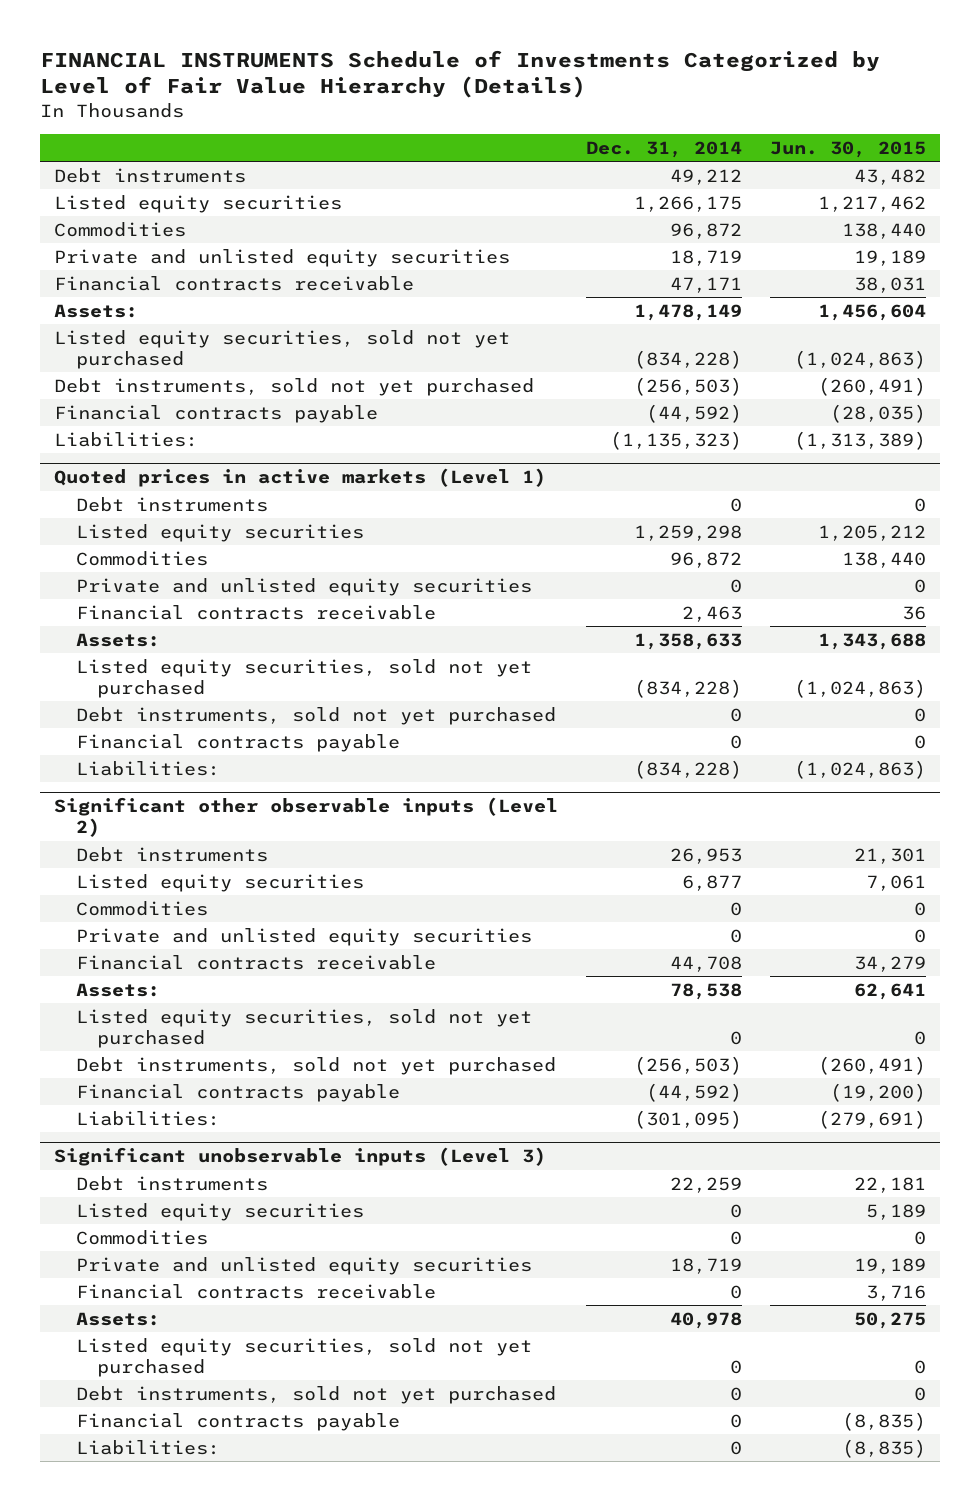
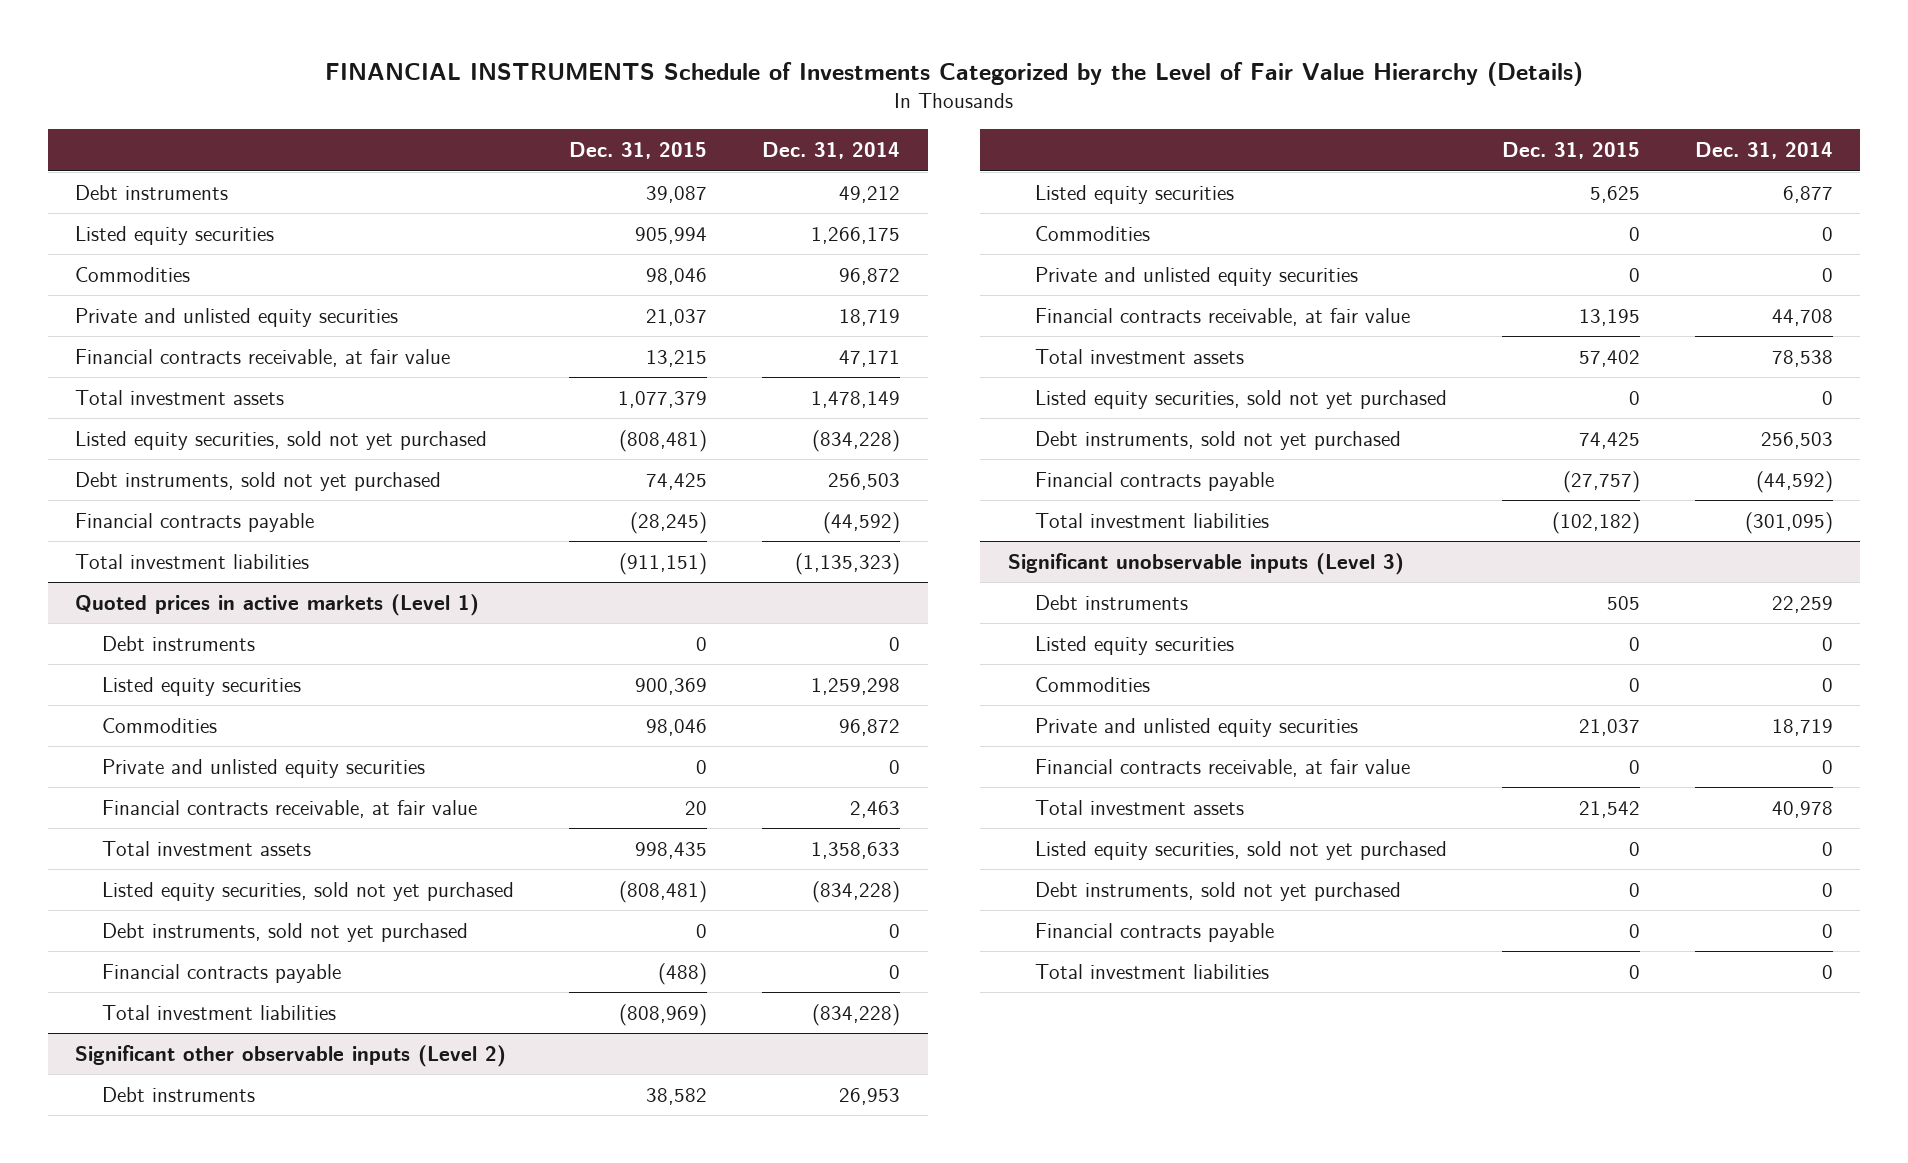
[39,49,880,99] FINANCIAL INSTRUMENTS Schedule of Investments Categorized by Level of Fair Value Hierarchy (Details) -> [325,62,1584,87] FINANCIAL INSTRUMENTS Schedule of Investments Categorized by the Level of Fair Value Hierarchy (Details)
[770,140,927,158] Jun. 30, 2015 -> none
none -> [569,142,708,160] Dec. 31, 2015
[53,275,414,291] Financial contracts receivable -> [75,348,451,367] Financial contracts receivable, at fair value
[53,303,138,318] Assets: -> [75,389,285,405] Total investment assets
[633,376,742,396] (256,503) -> [828,472,901,490] 256,503
[53,431,198,447] Liabilities: -> [75,553,310,569] Total investment liabilities
[75,604,436,620] Financial contracts receivable -> [102,799,478,818] Financial contracts receivable, at fair value
[75,632,160,647] Assets: -> [102,840,312,856] Total investment assets
[75,760,220,776] Liabilities: -> [102,1004,337,1020] Total investment liabilities
[75,954,436,970] Financial contracts receivable -> [1034,307,1410,326] Financial contracts receivable, at fair value
[75,982,160,997] Assets: -> [1034,348,1244,364] Total investment assets
[633,1055,742,1075] (256,503) -> [1760,431,1833,449] 256,503
[75,1110,220,1126] Liabilities: -> [1034,512,1269,528] Total investment liabilities
[75,1283,436,1299] Financial contracts receivable -> [1034,758,1410,777] Financial contracts receivable, at fair value
[75,1311,160,1326] Assets: -> [1034,799,1244,815] Total investment assets
[75,1439,220,1455] Liabilities: -> [1034,963,1269,979] Total investment liabilities

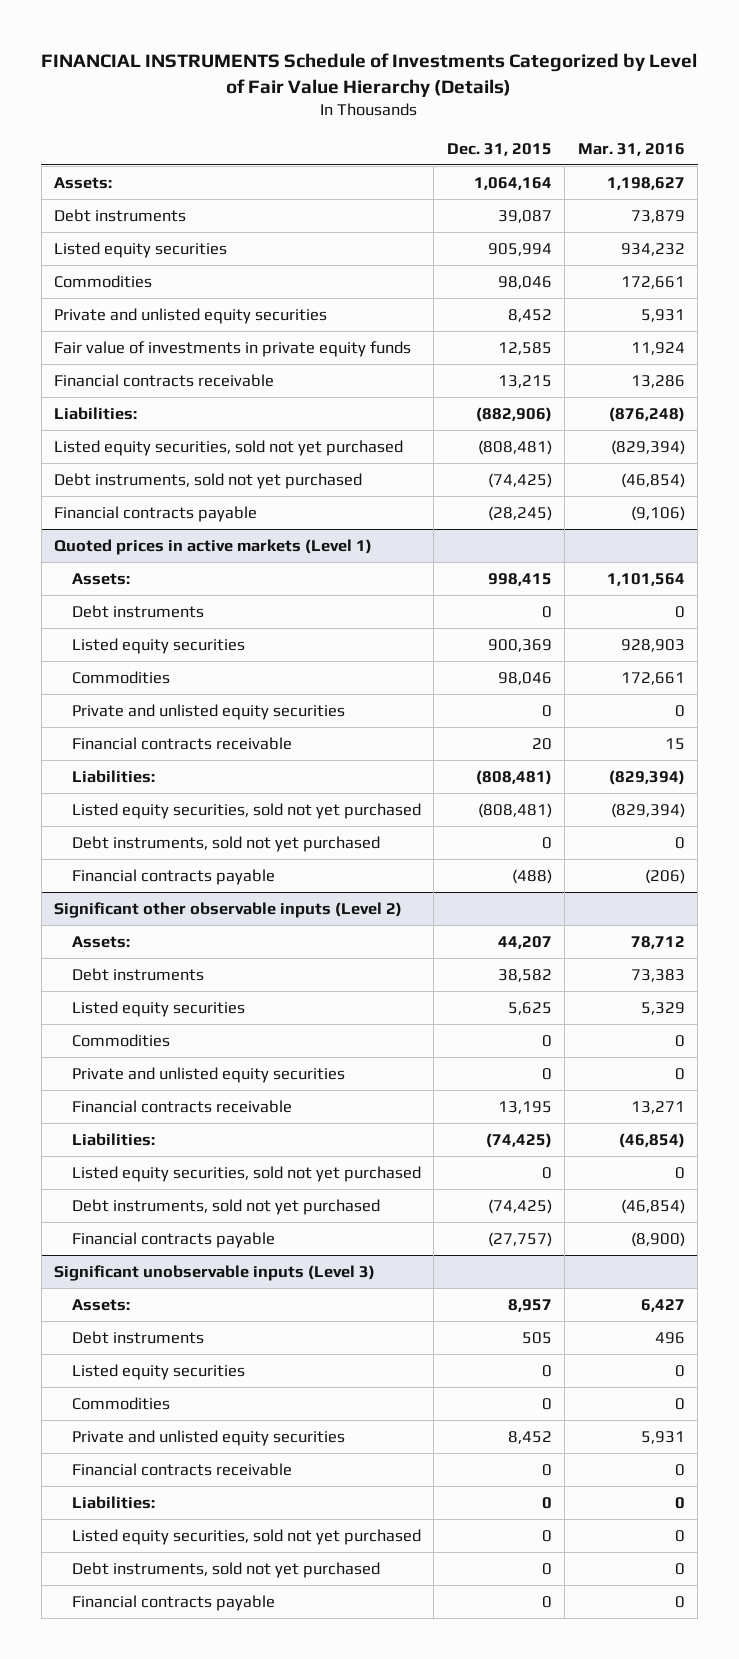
[325,62,1584,87] FINANCIAL INSTRUMENTS Schedule of Investments Categorized by the Level of Fair Value Hierarchy (Details) -> [41,53,698,97] FINANCIAL INSTRUMENTS Schedule of Investments Categorized by Level of Fair Value Hierarchy (Details)
[762,142,901,160] Dec. 31, 2014 -> none
none -> [577,142,685,156] Mar. 31, 2016
none -> [54,176,113,189] Assets:
[75,389,285,405] Total investment assets -> none
[646,308,708,326] 21,037 -> [507,308,552,322] 8,452
none -> [54,340,412,357] Fair value of investments in private equity funds
[75,348,451,367] Financial contracts receivable, at fair value -> [54,373,275,387] Financial contracts receivable
none -> [54,406,138,420] Liabilities:
[646,472,708,490] 74,425 -> [487,472,552,488] (74,425)
[75,553,310,569] Total investment liabilities -> none
none -> [72,572,131,585] Assets:
[102,840,312,856] Total investment assets -> none
[102,799,478,818] Financial contracts receivable, at fair value -> [72,736,293,750] Financial contracts receivable
none -> [72,769,156,783] Liabilities:
[102,1004,337,1020] Total investment liabilities -> none
none -> [72,935,131,948] Assets:
[1034,348,1244,364] Total investment assets -> none
[1034,307,1410,326] Financial contracts receivable, at fair value -> [72,1099,293,1113] Financial contracts receivable
none -> [72,1132,156,1146] Liabilities:
[1578,431,1640,449] 74,425 -> [487,1198,552,1214] (74,425)
[1034,512,1269,528] Total investment liabilities -> none
none -> [72,1298,131,1311] Assets:
[1034,799,1244,815] Total investment assets -> none
[1578,718,1640,736] 21,037 -> [507,1430,552,1444] 8,452
[1034,758,1410,777] Financial contracts receivable, at fair value -> [72,1462,293,1476] Financial contracts receivable
none -> [72,1495,156,1509] Liabilities:
[1034,963,1269,979] Total investment liabilities -> none

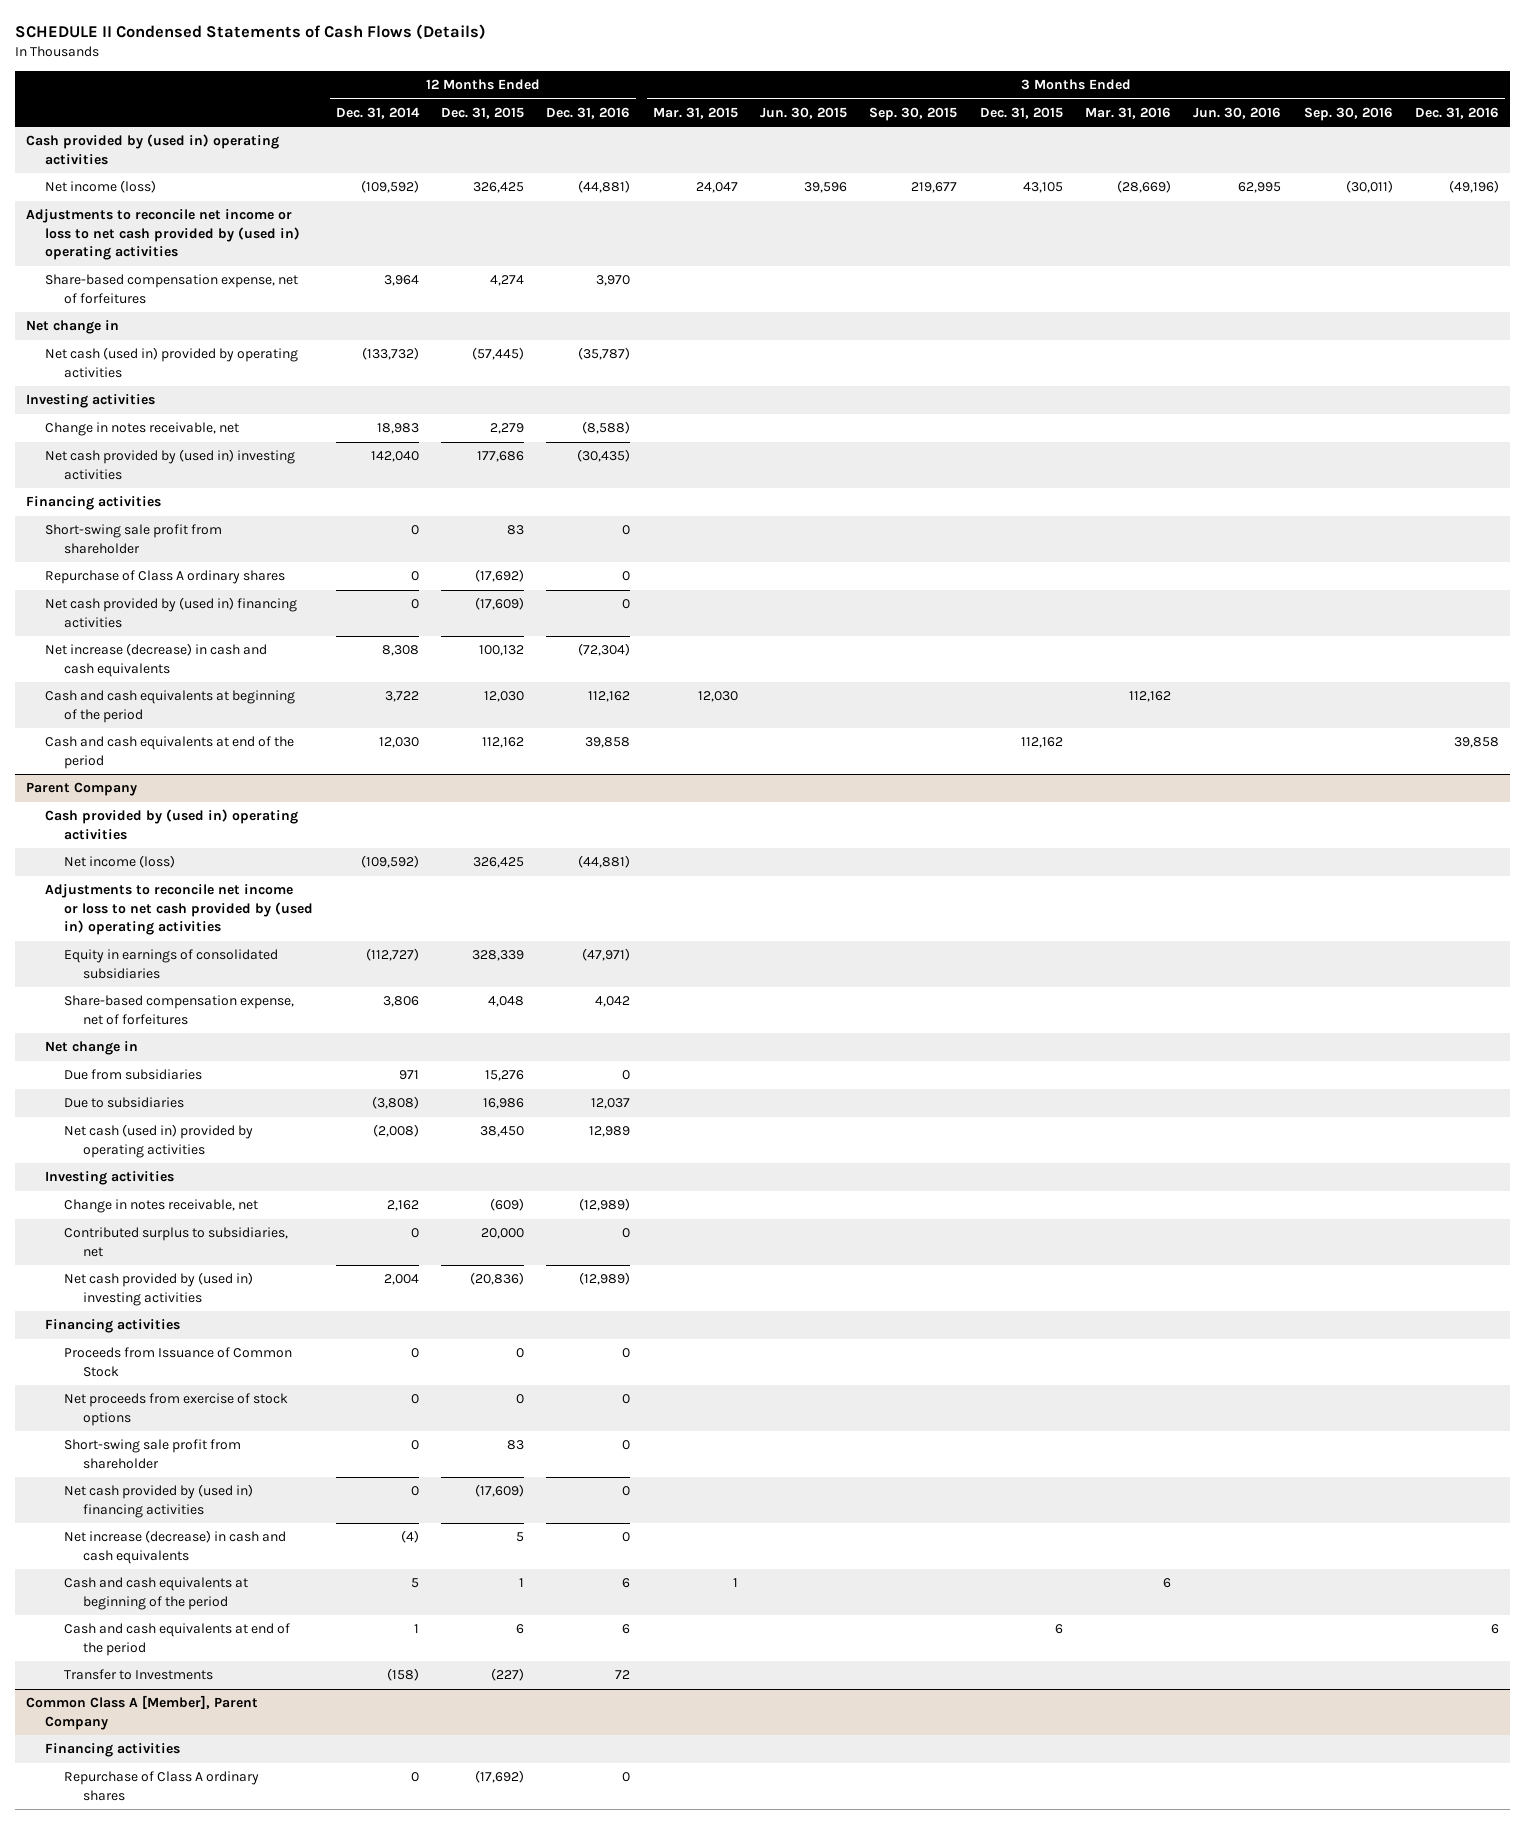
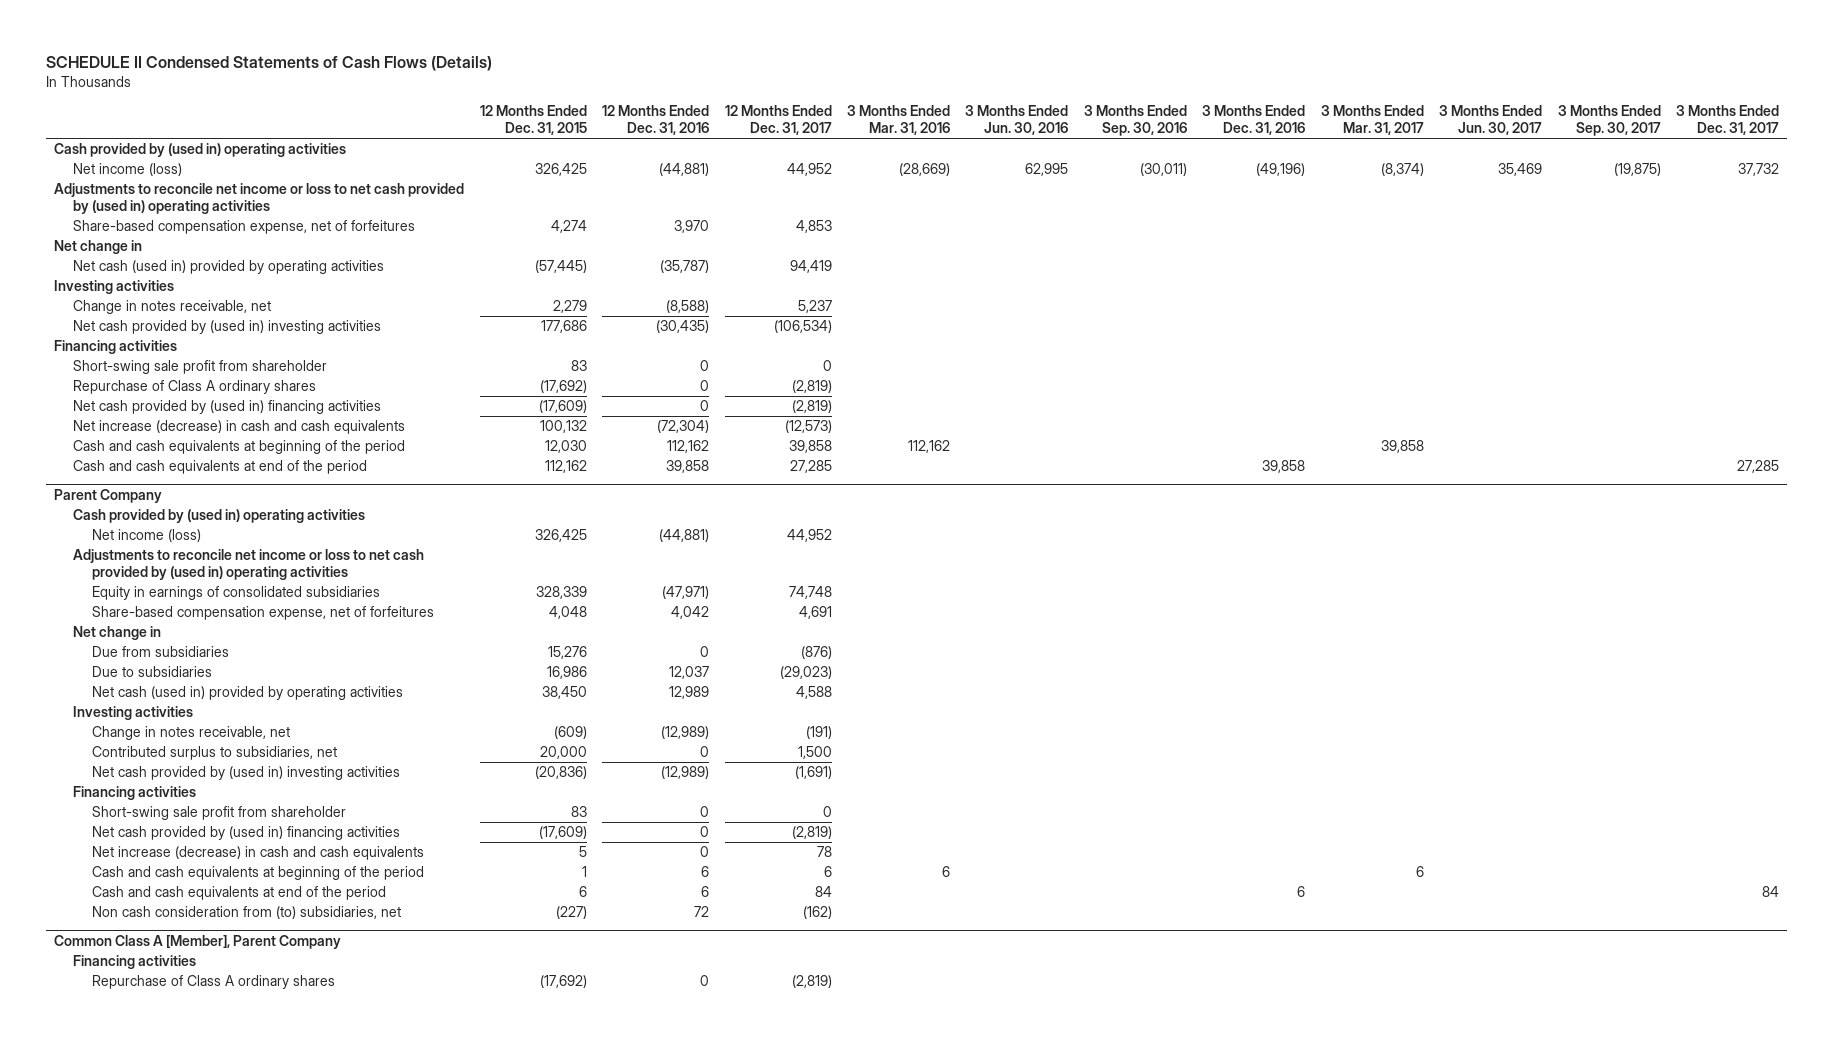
[335,106,420,119] Dec. 31, 2014 -> none
[652,106,738,119] Mar. 31, 2015 -> none
[759,106,847,119] Jun. 30, 2015 -> none
[869,106,958,121] Sep. 30, 2015 -> none
[979,106,1063,119] Dec. 31, 2015 -> none
none -> [724,105,832,136] 12 Months Ended Dec. 31, 2017
none -> [1320,105,1424,136] 3 Months Ended Mar. 31, 2017
none -> [1439,105,1543,136] 3 Months Ended Jun. 30, 2017
none -> [1557,105,1661,137] 3 Months Ended Sep. 30, 2017
none -> [1676,105,1780,136] 3 Months Ended Dec. 31, 2017
[64,1347,293,1377] Proceeds from Issuance of Common Stock -> none
[64,1393,289,1426] Net proceeds from exercise of stock options -> none
[64,1669,214,1681] Transfer to Investments -> [92,906,402,920] Non cash consideration from (to) subsidiaries, net

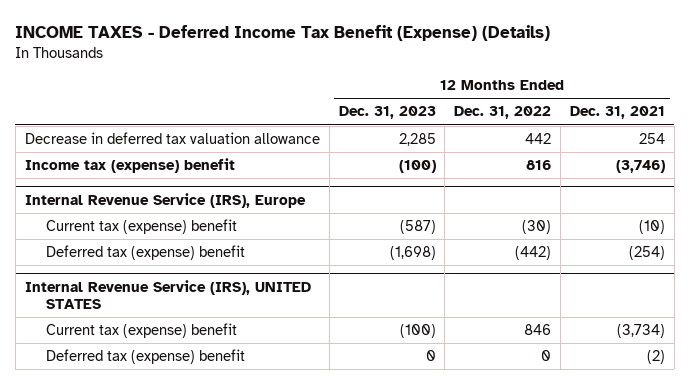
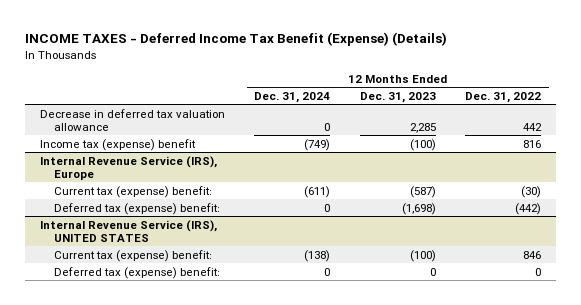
[570,106,666,120] Dec. 31, 2021 -> none
none -> [254,91,331,103] Dec. 31, 2024
[45,219,237,235] Current tax (expense) benefit -> [53,185,212,198] Current tax (expense) benefit:
[45,245,245,261] Deferred tax (expense) benefit -> [53,202,220,215] Deferred tax (expense) benefit:
[45,323,237,339] Current tax (expense) benefit -> [53,249,212,262] Current tax (expense) benefit:
[45,349,245,365] Deferred tax (expense) benefit -> [53,266,220,279] Deferred tax (expense) benefit:

